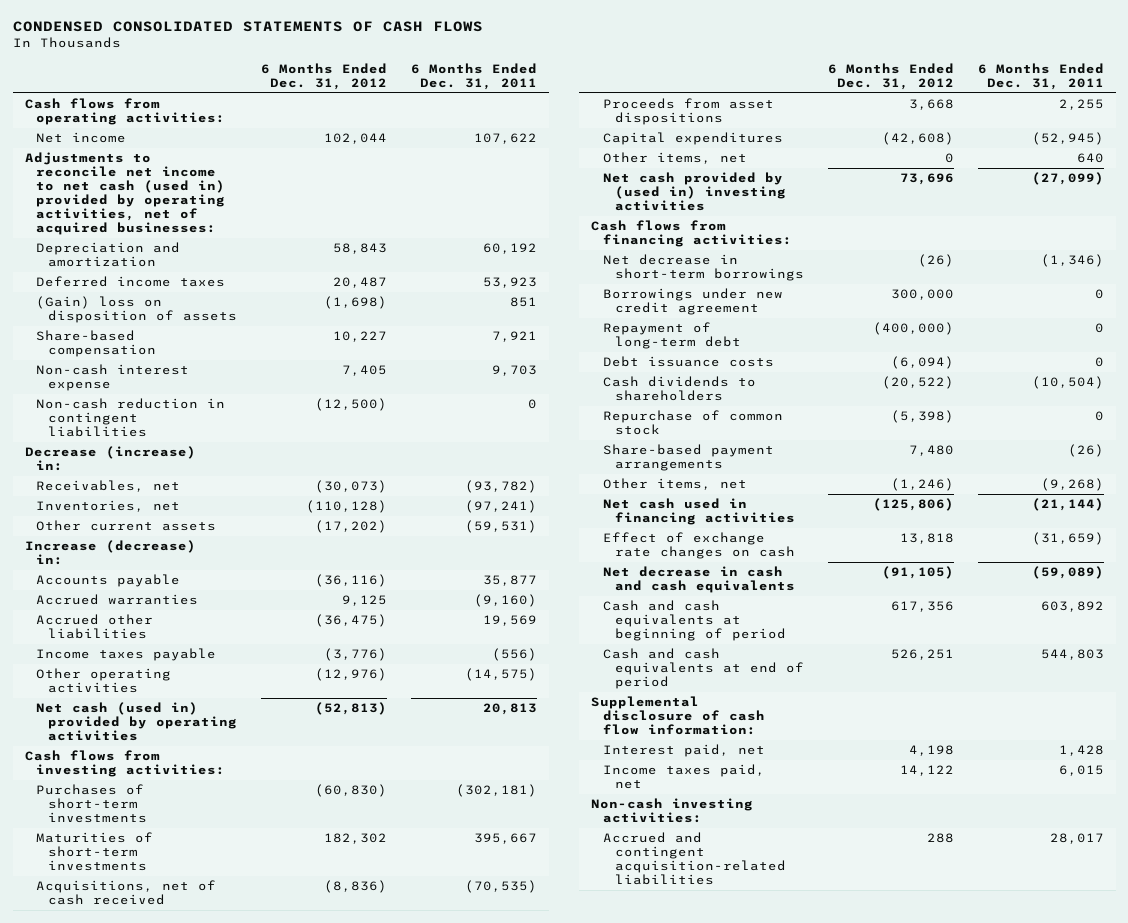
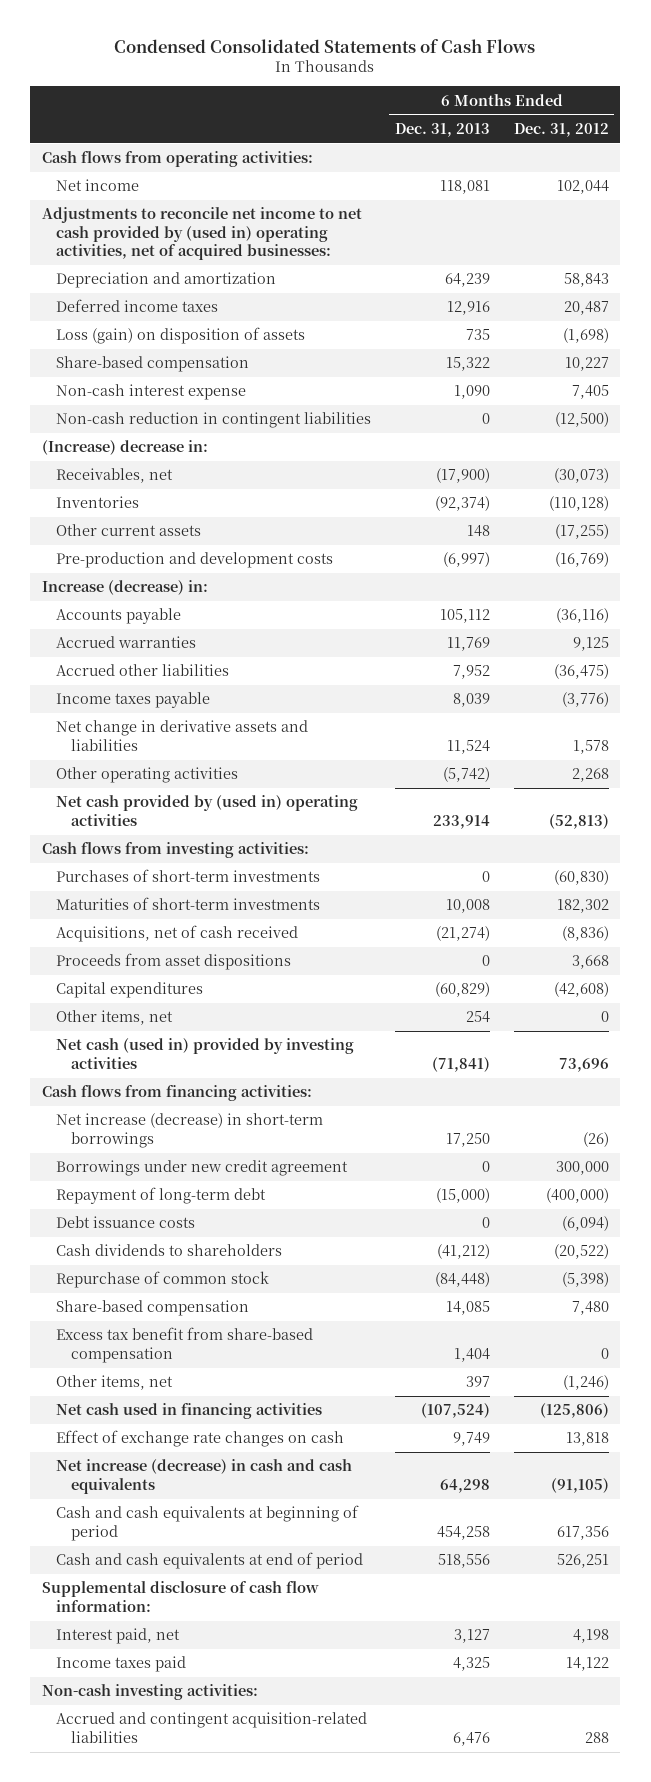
[12,21,483,33] CONDENSED CONSOLIDATED STATEMENTS OF CASH FLOWS -> [114,38,536,53] Condensed Consolidated Statements of Cash Flows
[411,63,538,91] 6 Months Ended Dec. 31, 2011 -> none
none -> [394,122,490,137] Dec. 31, 2013
[24,152,226,236] Adjustments to reconcile net income to net cash (used in) provided by operating activities, net of acquired businesses: -> [42,207,363,261] Adjustments to reconcile net income to net cash provided by (used in) operating activities, net of acquired businesses:
[36,296,238,324] (Gain) loss on disposition of assets -> [56,327,306,345] Loss (gain) on disposition of assets
[24,446,196,472] Decrease (increase) in: -> [42,440,209,456] (Increase) decrease in:
[36,500,181,513] Inventories, net -> [56,496,140,509] Inventories
[315,520,388,534] (17,202) -> [554,524,609,540] (17,255)
none -> [56,552,334,569] Pre-production and development costs
none -> [56,720,309,751] Net change in derivative assets and liabilities
[315,668,388,682] (12,976) -> [571,768,609,783] 2,268
[36,702,238,742] Net cash (used in) provided by operating activities -> [56,795,359,826] Net cash provided by (used in) operating activities
[602,172,786,212] Net cash provided by (used in) investing activities -> [56,1038,355,1069] Net cash (used in) provided by investing activities
[602,254,804,282] Net decrease in short-term borrowings -> [56,1113,324,1148] Net increase (decrease) in short-term borrowings
[602,444,774,472] Share-based payment arrangements -> [56,1300,250,1317] Share-based compensation
none -> [56,1327,314,1363] Excess tax benefit from share-based compensation
[602,566,795,594] Net decrease in cash and cash equivalents -> [56,1459,353,1494] Net increase (decrease) in cash and cash equivalents
[602,764,765,790] Income taxes paid, net -> [56,1656,187,1673] Income taxes paid

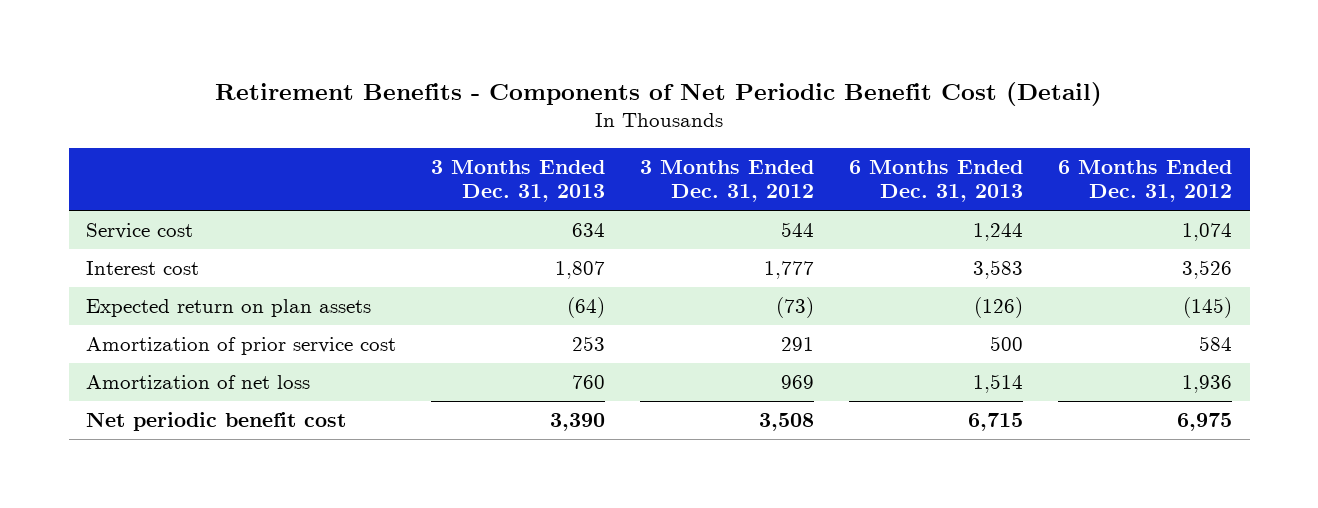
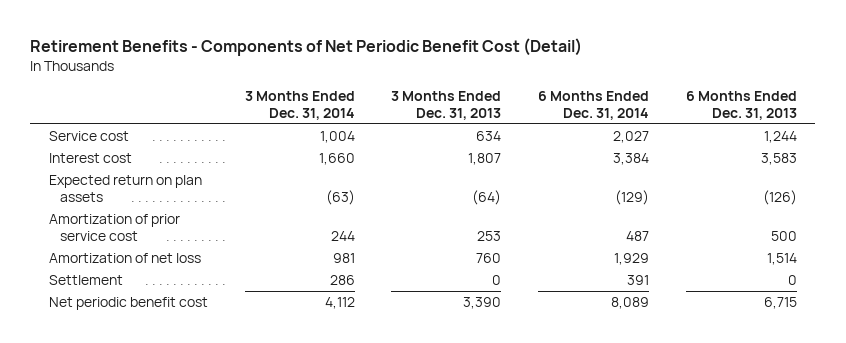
[640,159,815,202] 3 Months Ended Dec. 31, 2012 -> none
[1058,159,1233,202] 6 Months Ended Dec. 31, 2012 -> none
none -> [244,91,355,120] 3 Months Ended Dec. 31, 2014
none -> [538,91,650,120] 6 Months Ended Dec. 31, 2014
none -> [48,275,123,286] Settlement

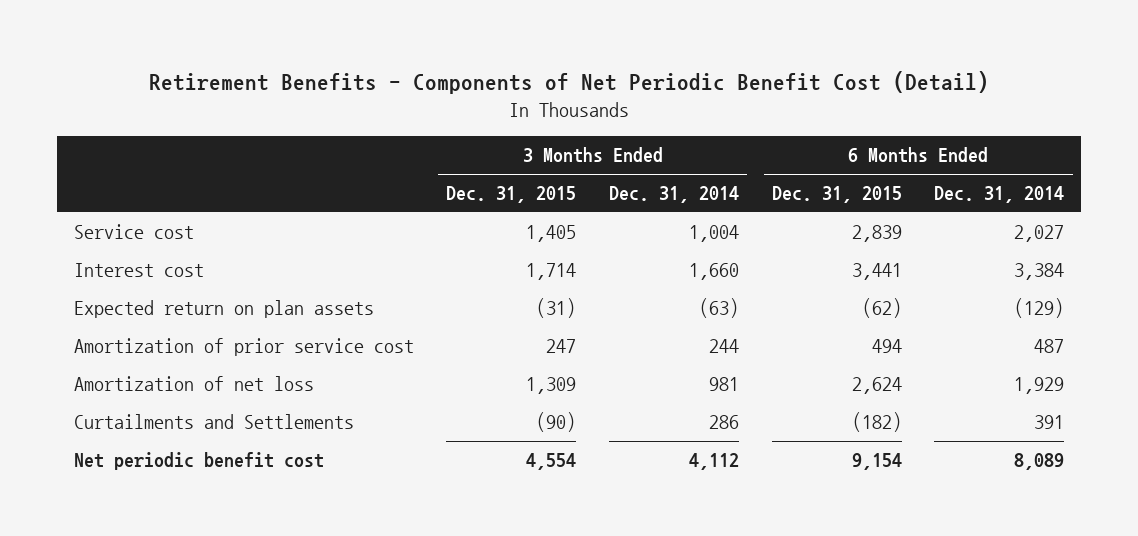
[391,91,502,120] 3 Months Ended Dec. 31, 2013 -> none
[685,91,797,120] 6 Months Ended Dec. 31, 2013 -> none
none -> [446,186,577,204] Dec. 31, 2015
none -> [771,186,902,204] Dec. 31, 2015
[48,275,123,286] Settlement -> [73,414,354,430] Curtailments and Settlements

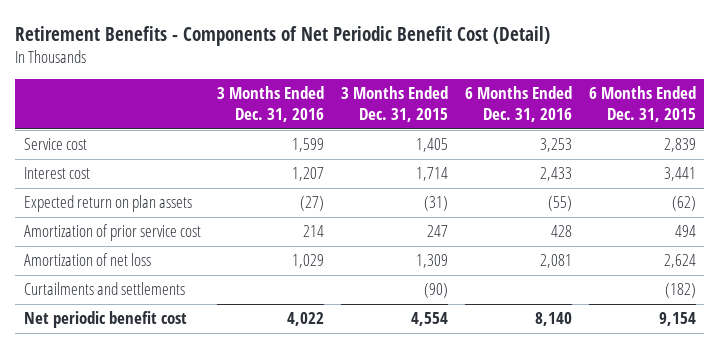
[609,186,740,204] Dec. 31, 2014 -> none
[934,186,1065,204] Dec. 31, 2014 -> none
none -> [217,86,325,122] 3 Months Ended Dec. 31, 2016
none -> [464,86,572,122] 6 Months Ended Dec. 31, 2016
[73,414,354,430] Curtailments and Settlements -> [23,282,185,296] Curtailments and settlements

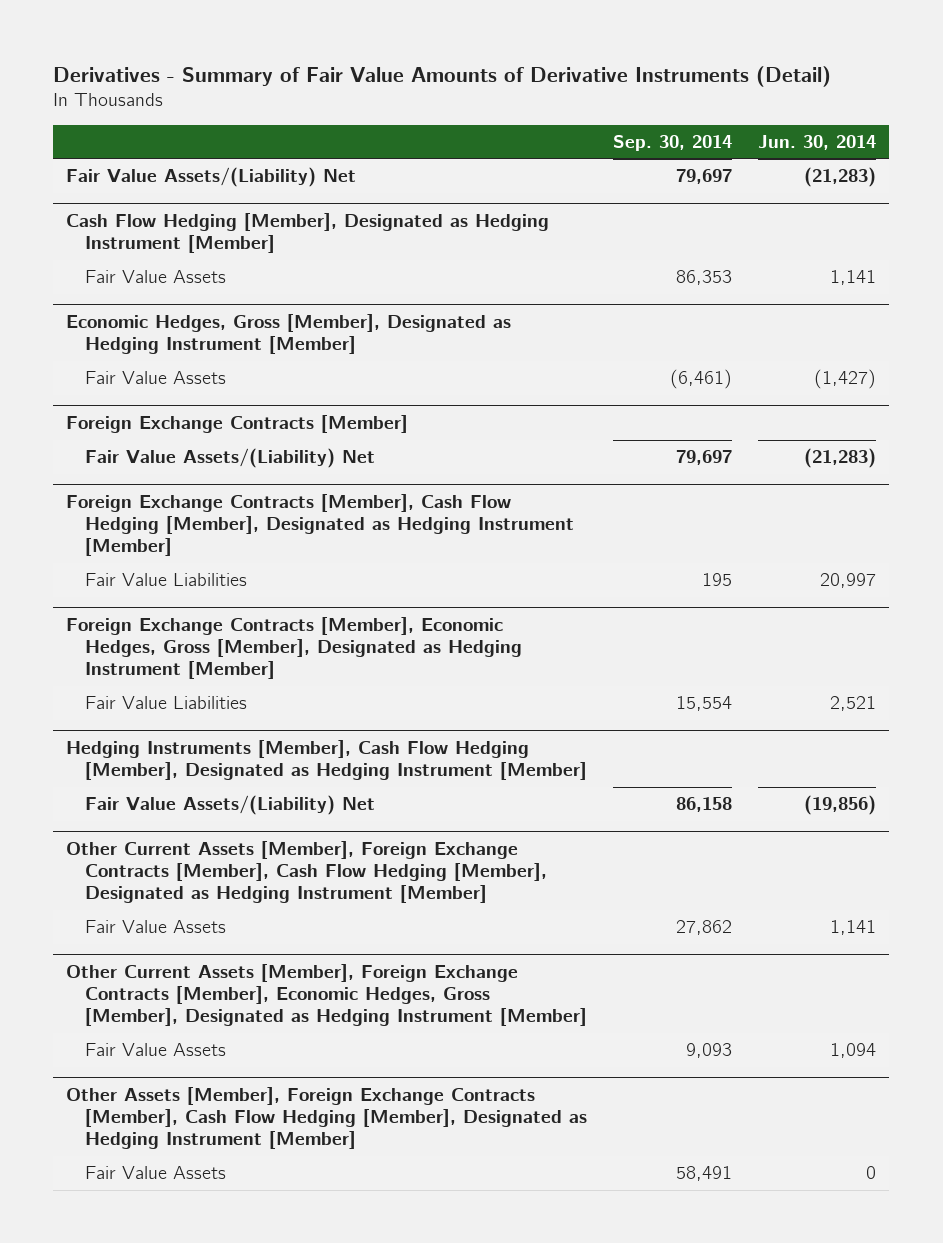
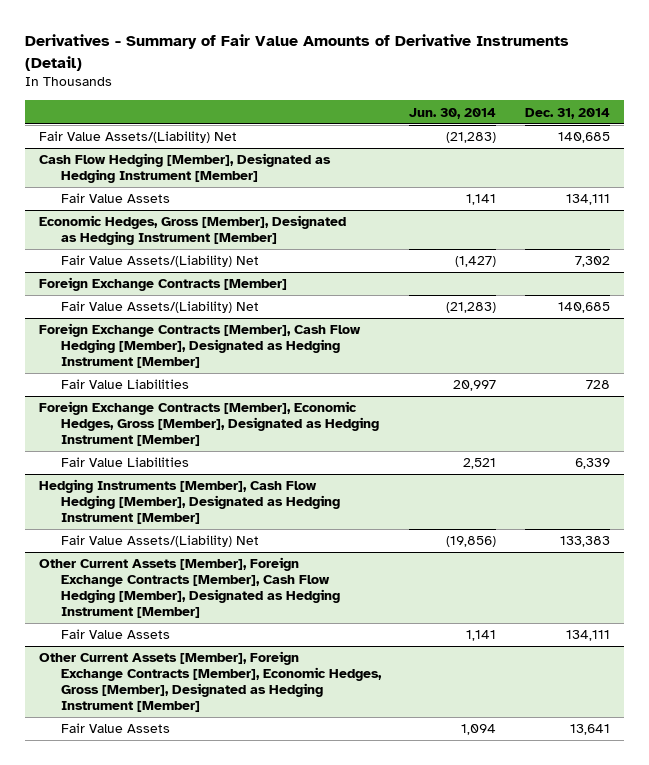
[612,134,732,151] Sep. 30, 2014 -> none
none -> [524,107,610,119] Dec. 31, 2014
[84,371,226,385] Fair Value Assets -> [60,255,259,268] Fair Value Assets/(Liability) Net
[66,1087,587,1150] Other Assets [Member], Foreign Exchange Contracts [Member], Cash Flow Hedging [Member], Designated as Hedging Instrument [Member] -> none
[84,1166,226,1180] Fair Value Assets -> none

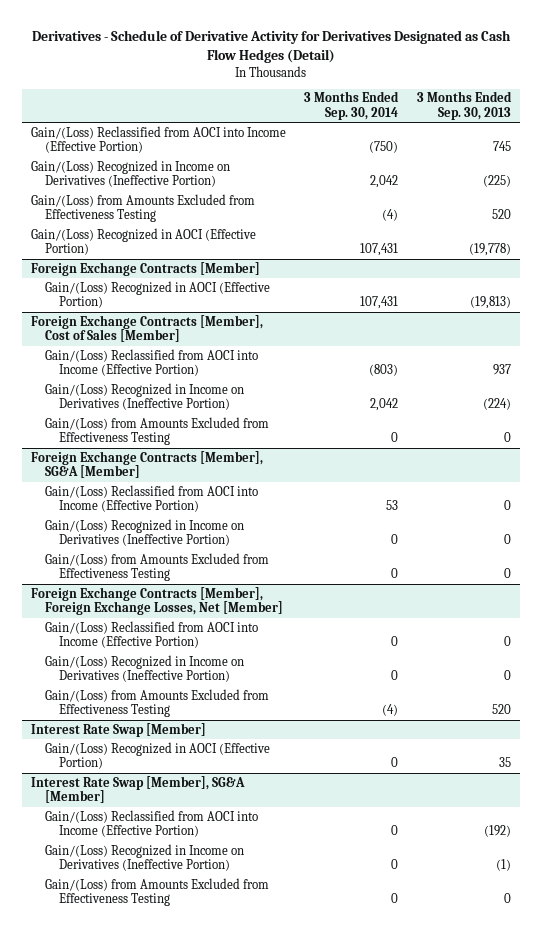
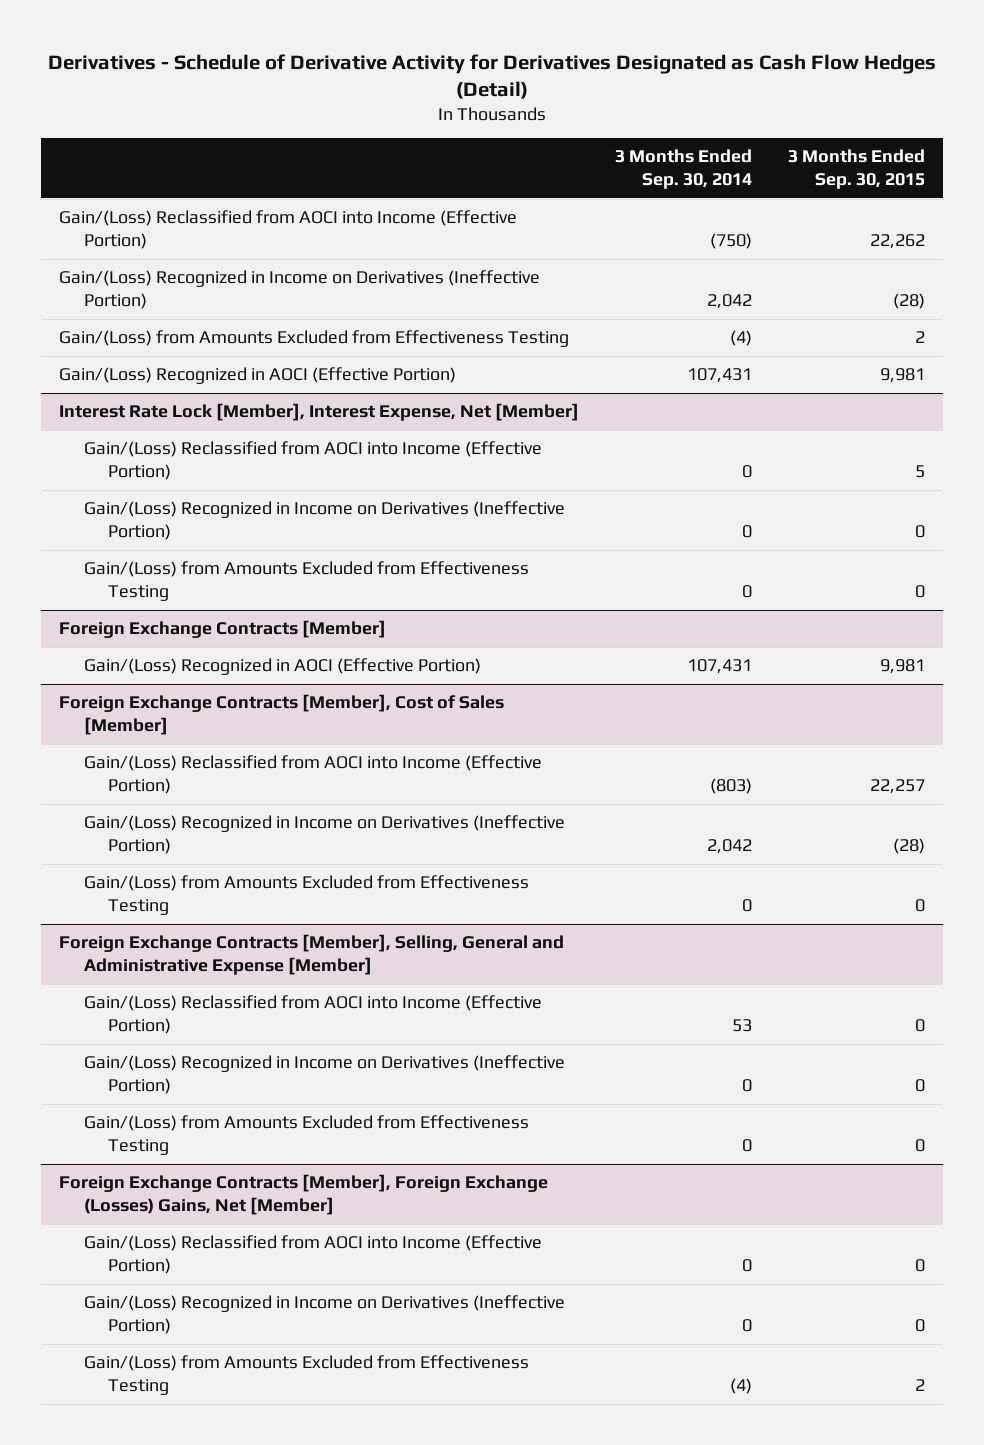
[416,91,512,121] 3 Months Ended Sep. 30, 2013 -> none
none -> [788,149,926,190] 3 Months Ended Sep. 30, 2015
none -> [59,403,580,422] Interest Rate Lock [Member], Interest Expense, Net [Member]
none -> [83,441,542,481] Gain/(Loss) Reclassified from AOCI into Income (Effective Portion)
none -> [83,501,565,541] Gain/(Loss) Recognized in Income on Derivatives (Ineffective Portion)
none -> [83,561,529,602] Gain/(Loss) from Amounts Excluded from Effectiveness Testing
[30,450,263,479] Foreign Exchange Contracts [Member], SG&A [Member] -> none
none -> [59,934,565,976] Foreign Exchange Contracts [Member], Selling, General and Administrative Expense [Member]
[30,586,284,616] Foreign Exchange Contracts [Member], Foreign Exchange Losses, Net [Member] -> [59,1174,549,1216] Foreign Exchange Contracts [Member], Foreign Exchange (Losses) Gains, Net [Member]
[30,722,206,737] Interest Rate Swap [Member] -> none
[45,741,271,770] Gain/(Loss) Recognized in AOCI (Effective Portion) -> none
[30,775,245,804] Interest Rate Swap [Member], SG&A [Member] -> none
[45,809,259,838] Gain/(Loss) Reclassified from AOCI into Income (Effective Portion) -> none
[45,843,245,872] Gain/(Loss) Recognized in Income on Derivatives (Ineffective Portion) -> none
[45,877,270,907] Gain/(Loss) from Amounts Excluded from Effectiveness Testing -> none

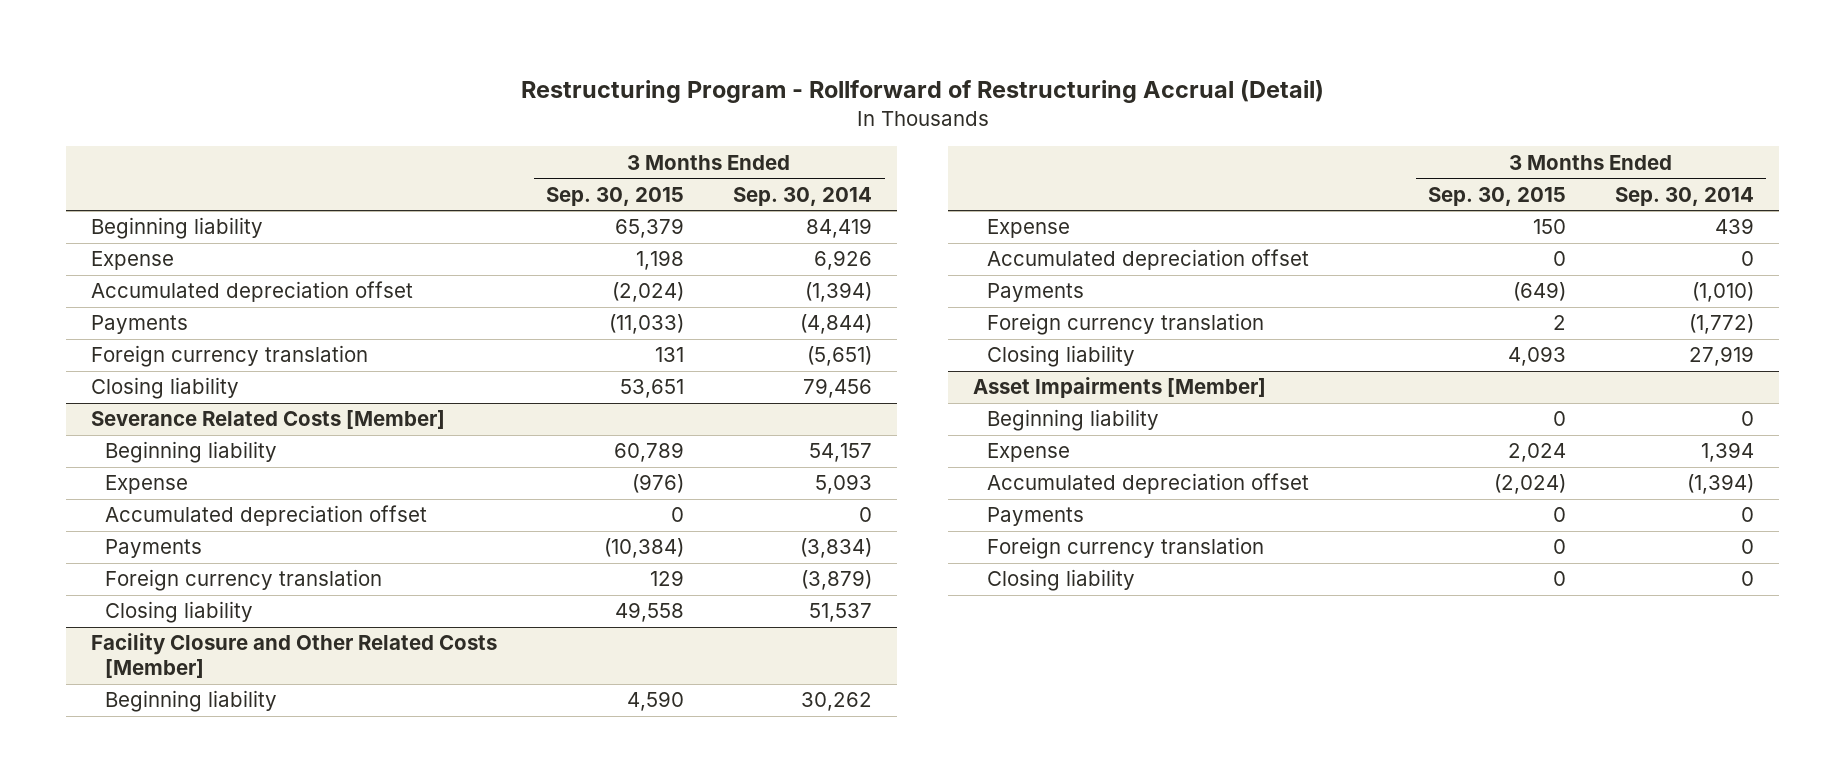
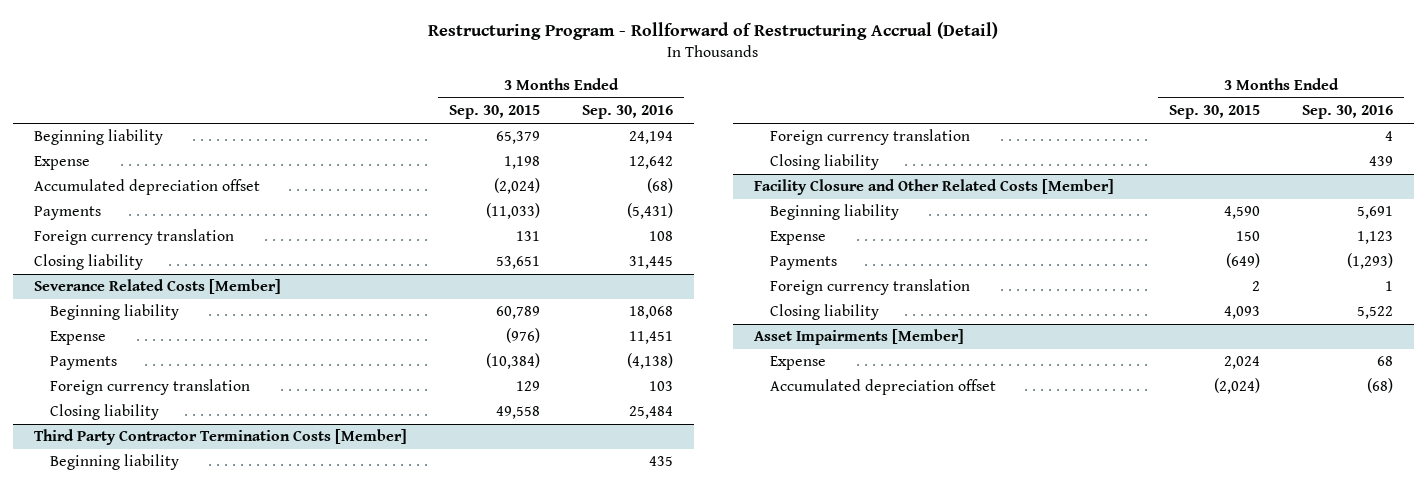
[733,186,873,206] Sep. 30, 2014 -> none
none -> [582,105,674,120] Sep. 30, 2016
[105,505,428,527] Accumulated depreciation offset -> none
none -> [33,429,407,446] Third Party Contractor Termination Costs [Member]
none -> [49,454,179,471] Beginning liability
none -> [769,129,970,146] Foreign currency translation
none -> [769,154,879,171] Closing liability
[987,249,1310,271] Accumulated depreciation offset -> none
[987,409,1160,432] Beginning liability -> none
[987,507,1085,527] Payments -> none
[987,537,1265,560] Foreign currency translation -> none
[987,569,1136,592] Closing liability -> none

